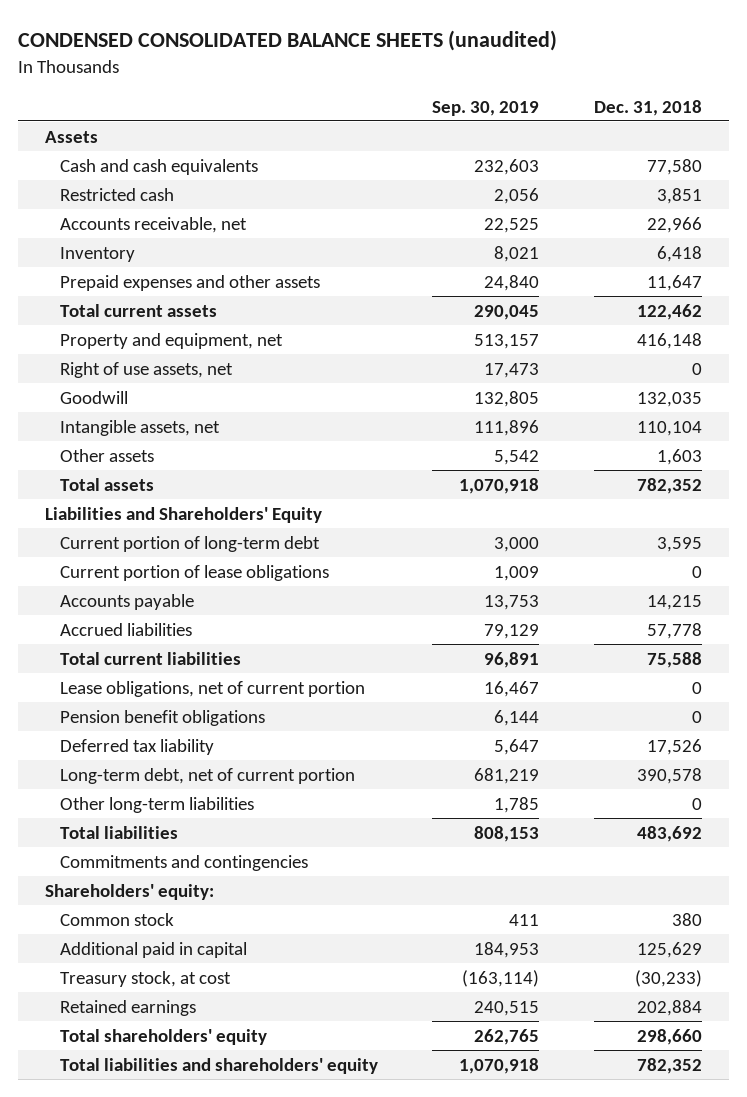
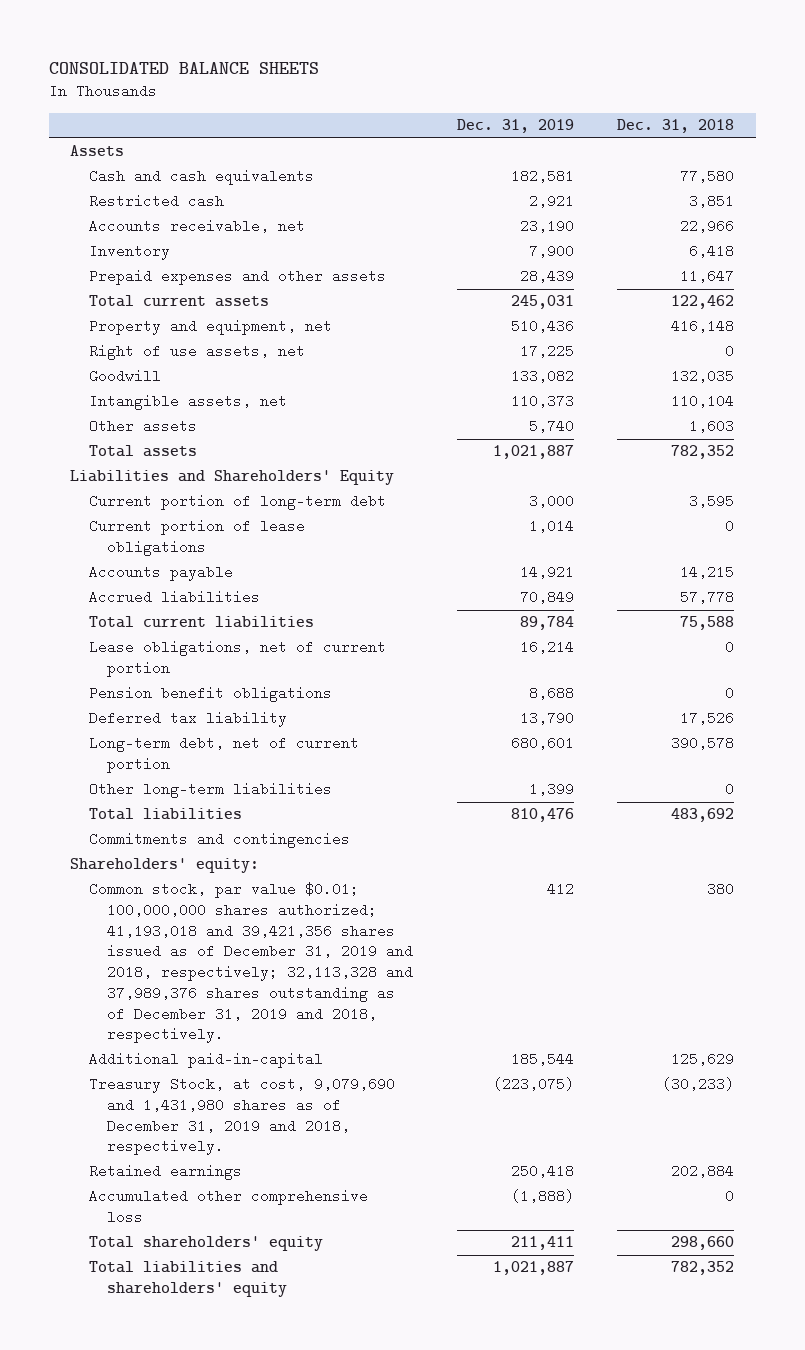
[18,30,558,52] CONDENSED CONSOLIDATED BALANCE SHEETS (unaudited) -> [48,62,319,75] CONSOLIDATED BALANCE SHEETS
[432,100,540,116] Sep. 30, 2019 -> none
none -> [456,119,574,134] Dec. 31, 2019
[59,912,174,926] Common stock -> [88,882,414,1044] Common stock, par value $0.01; 100,000,000 shares authorized; 41,193,018 and 39,421,356 shares issued as of December 31, 2019 and 2018, respectively; 32,113,328 and 37,989,376 shares outstanding as of December 31, 2019 and 2018, respectively.
[59,941,247,958] Additional paid in capital -> [88,1052,323,1069] Additional paid-in-capital
[59,970,231,987] Treasury stock, at cost -> [88,1077,395,1156] Treasury Stock, at cost, 9,079,690 and 1,431,980 shares as of December 31, 2019 and 2018, respectively.
none -> [88,1189,368,1223] Accumulated other comprehensive loss

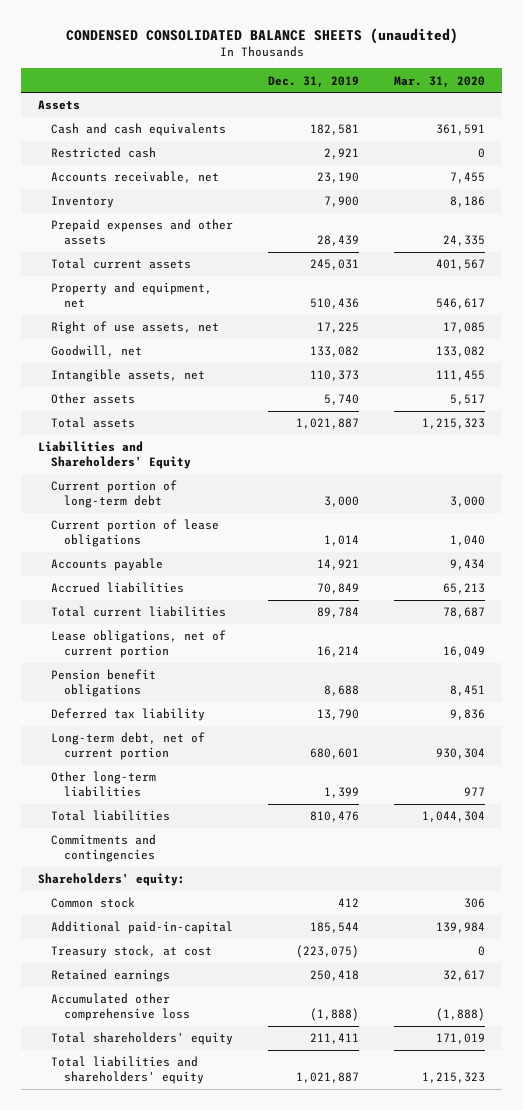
[48,62,319,75] CONSOLIDATED BALANCE SHEETS -> [65,27,458,44] CONDENSED CONSOLIDATED BALANCE SHEETS (unaudited)
[617,119,735,134] Dec. 31, 2018 -> none
none -> [393,75,485,88] Mar. 31, 2020
[88,369,161,384] Goodwill -> [51,345,143,358] Goodwill, net
[88,882,414,1044] Common stock, par value $0.01; 100,000,000 shares authorized; 41,193,018 and 39,421,356 shares issued as of December 31, 2019 and 2018, respectively; 32,113,328 and 37,989,376 shares outstanding as of December 31, 2019 and 2018, respectively. -> [51,897,136,909] Common stock
[88,1077,395,1156] Treasury Stock, at cost, 9,079,690 and 1,431,980 shares as of December 31, 2019 and 2018, respectively. -> [51,945,213,959] Treasury stock, at cost

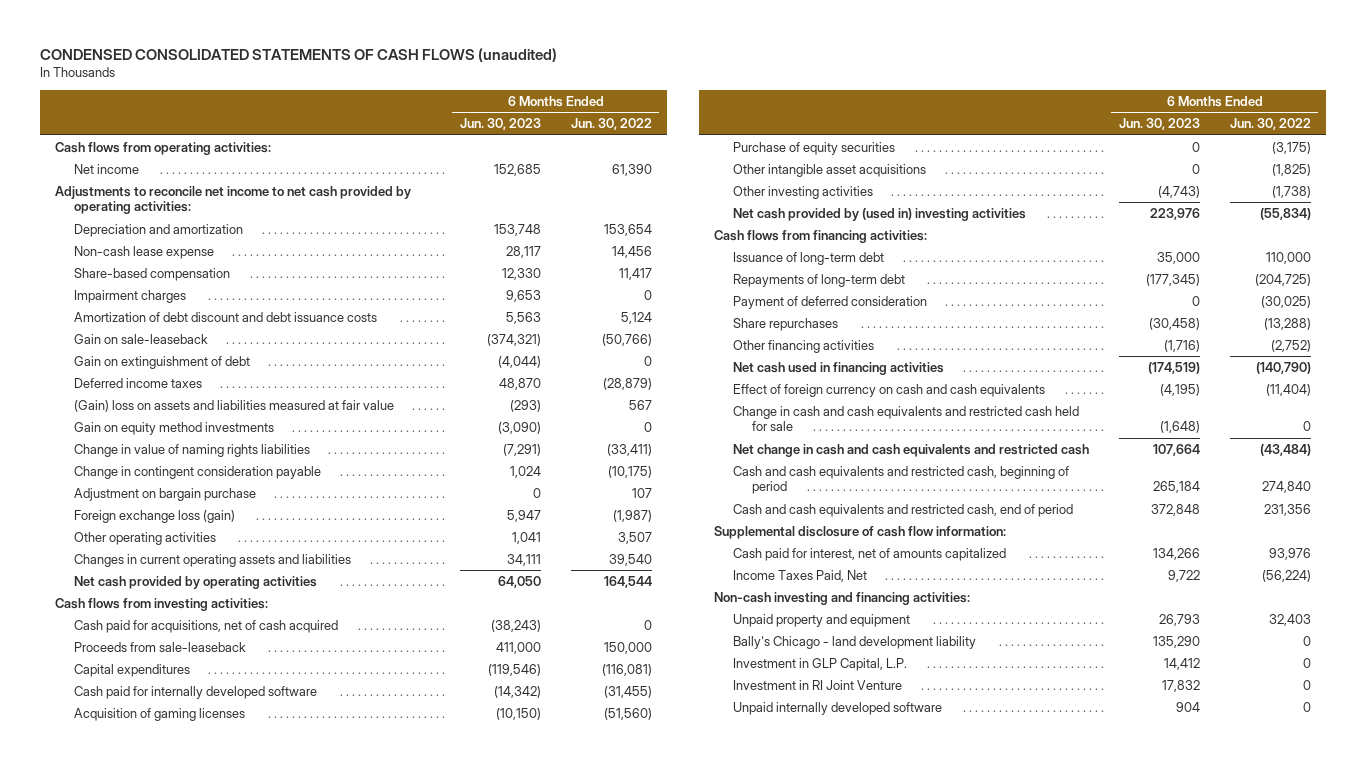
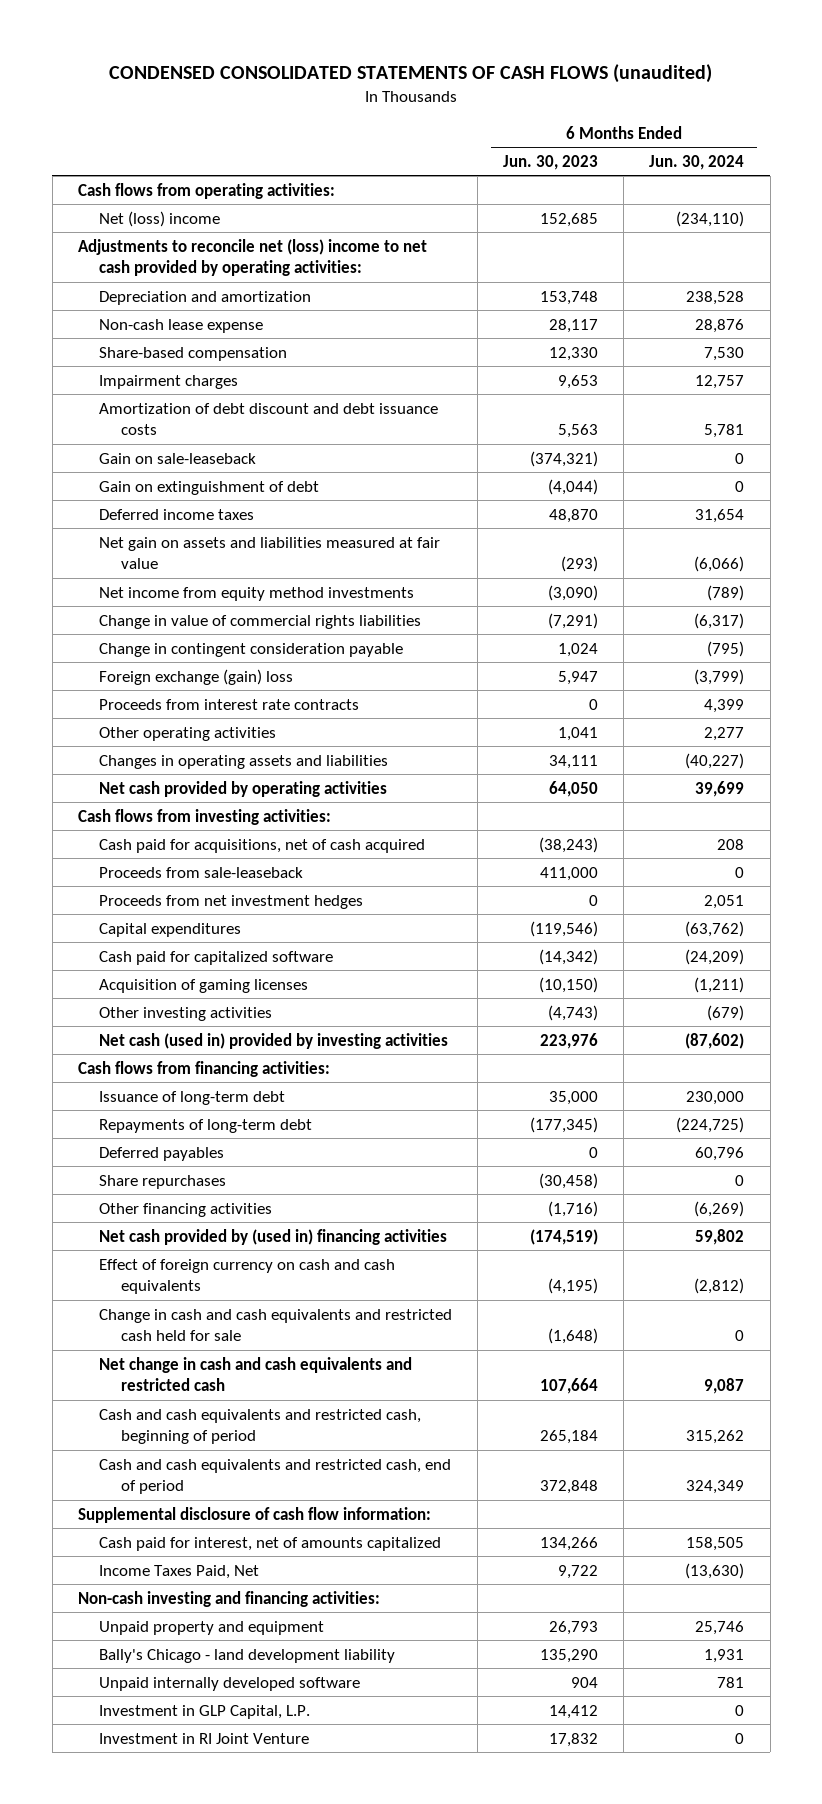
[570,118,652,131] Jun. 30, 2022 -> none
none -> [649,154,745,170] Jun. 30, 2024
[74,163,140,174] Net income -> [99,210,221,227] Net (loss) income
[54,185,411,215] Adjustments to reconcile net income to net cash provided by operating activities: -> [77,238,427,277] Adjustments to reconcile net (loss) income to net cash provided by operating activities:
[74,399,395,412] (Gain) loss on assets and liabilities measured at fair value -> [99,536,441,570] Net gain on assets and liabilities measured at fair value
[74,421,275,435] Gain on equity method investments -> [99,586,415,601] Net income from equity method investments
[74,443,311,457] Change in value of naming rights liabilities -> [99,614,422,629] Change in value of commercial rights liabilities
[74,487,257,501] Adjustment on bargain purchase -> none
[74,509,236,523] Foreign exchange loss (gain) -> [99,668,294,685] Foreign exchange (gain) loss
none -> [99,698,360,710] Proceeds from interest rate contracts
[74,553,352,567] Changes in current operating assets and liabilities -> [99,754,389,769] Changes in operating assets and liabilities
none -> [99,894,364,909] Proceeds from net investment hedges
[74,685,318,699] Cash paid for internally developed software -> [99,950,334,965] Cash paid for capitalized software
[733,141,896,155] Purchase of equity securities -> none
[733,163,927,177] Other intangible asset acquisitions -> none
[733,207,1027,221] Net cash provided by (used in) investing activities -> [99,1032,449,1049] Net cash (used in) provided by investing activities
[733,295,928,309] Payment of deferred consideration -> none
none -> [99,1146,225,1161] Deferred payables
[733,361,945,375] Net cash used in financing activities -> [99,1228,448,1245] Net cash provided by (used in) financing activities
[733,701,943,715] Unpaid internally developed software -> [99,1676,361,1691] Unpaid internally developed software

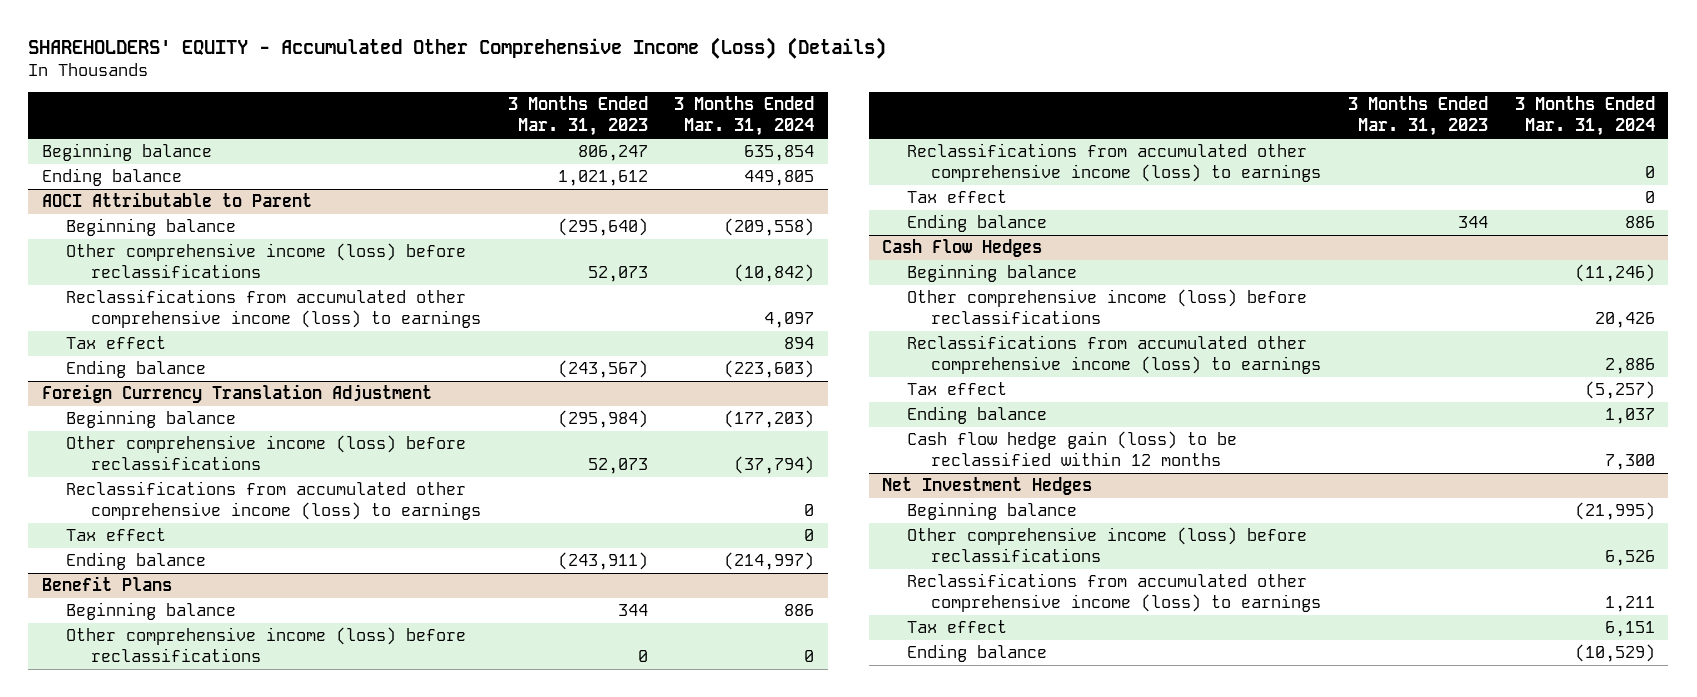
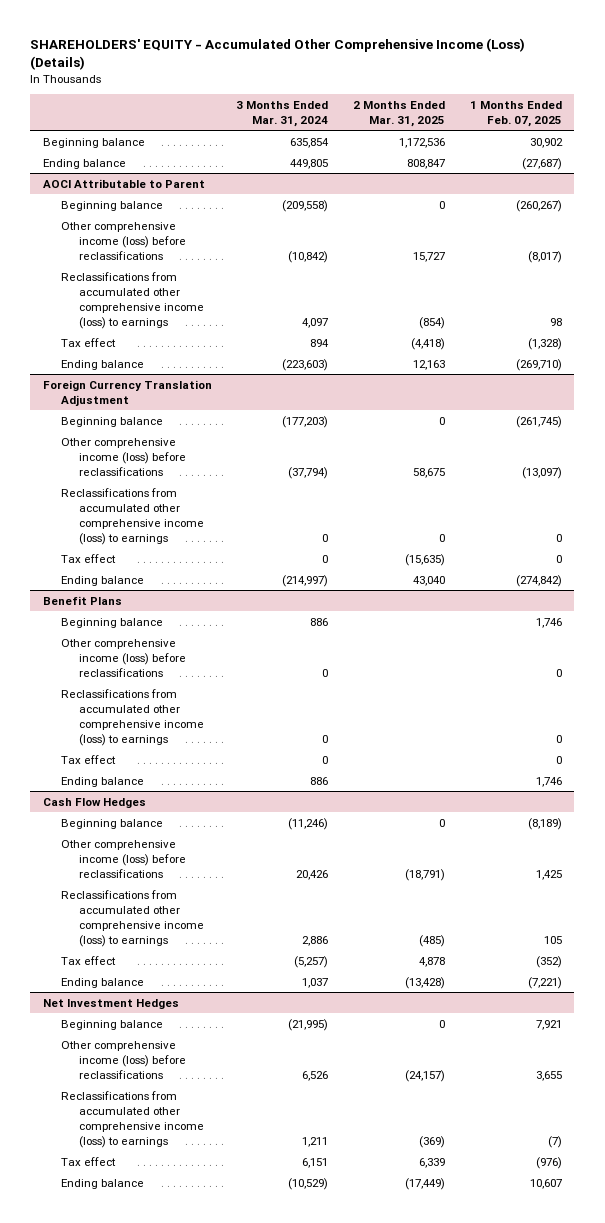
[507,96,648,137] 3 Months Ended Mar. 31, 2023 -> none
none -> [353,101,446,128] 2 Months Ended Mar. 31, 2025
none -> [469,101,562,128] 1 Months Ended Feb. 07, 2025
[906,431,1237,467] Cash flow hedge gain (loss) to be reclassified within 12 months -> none

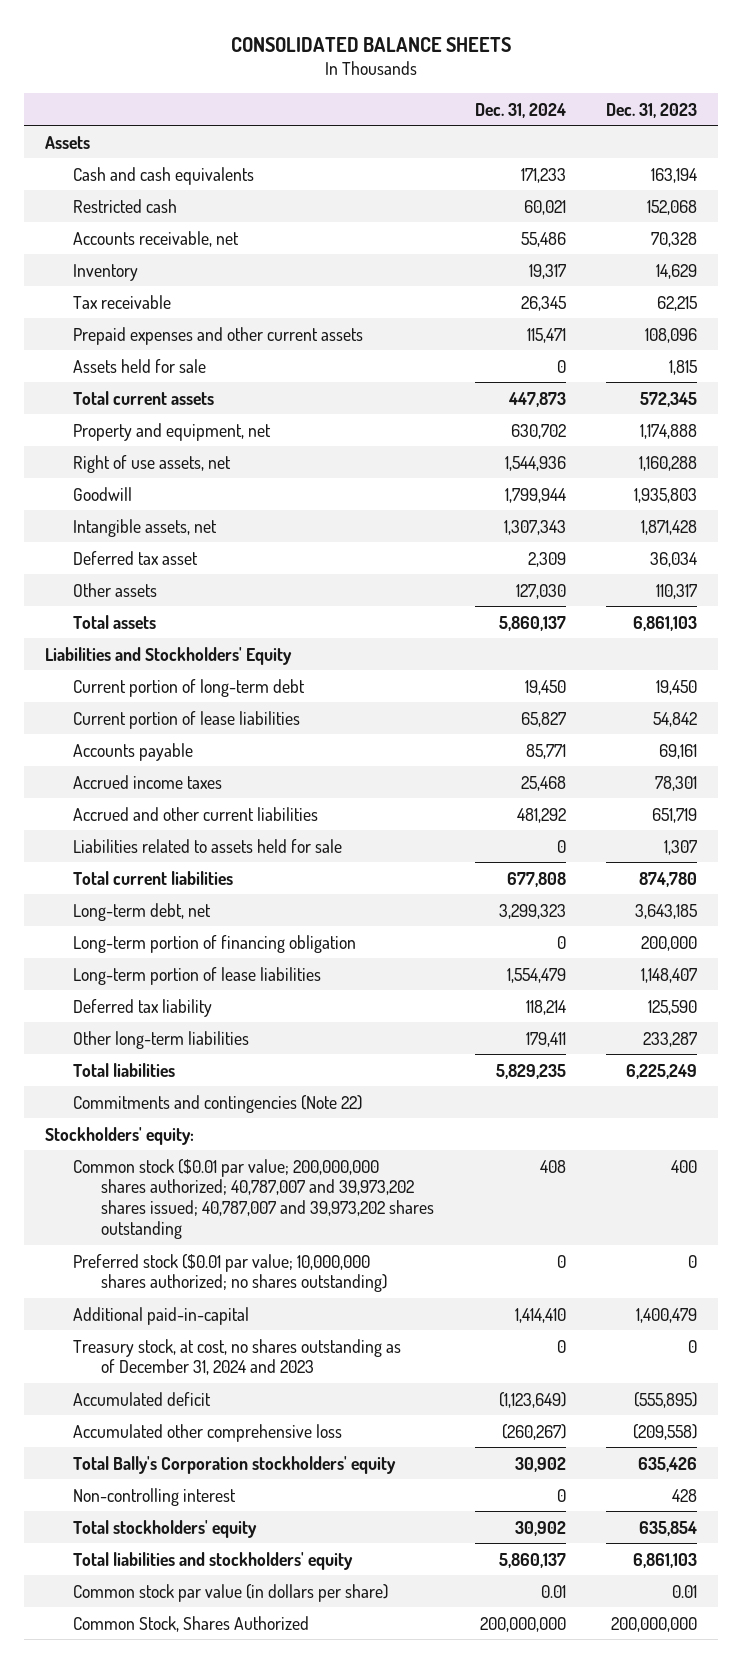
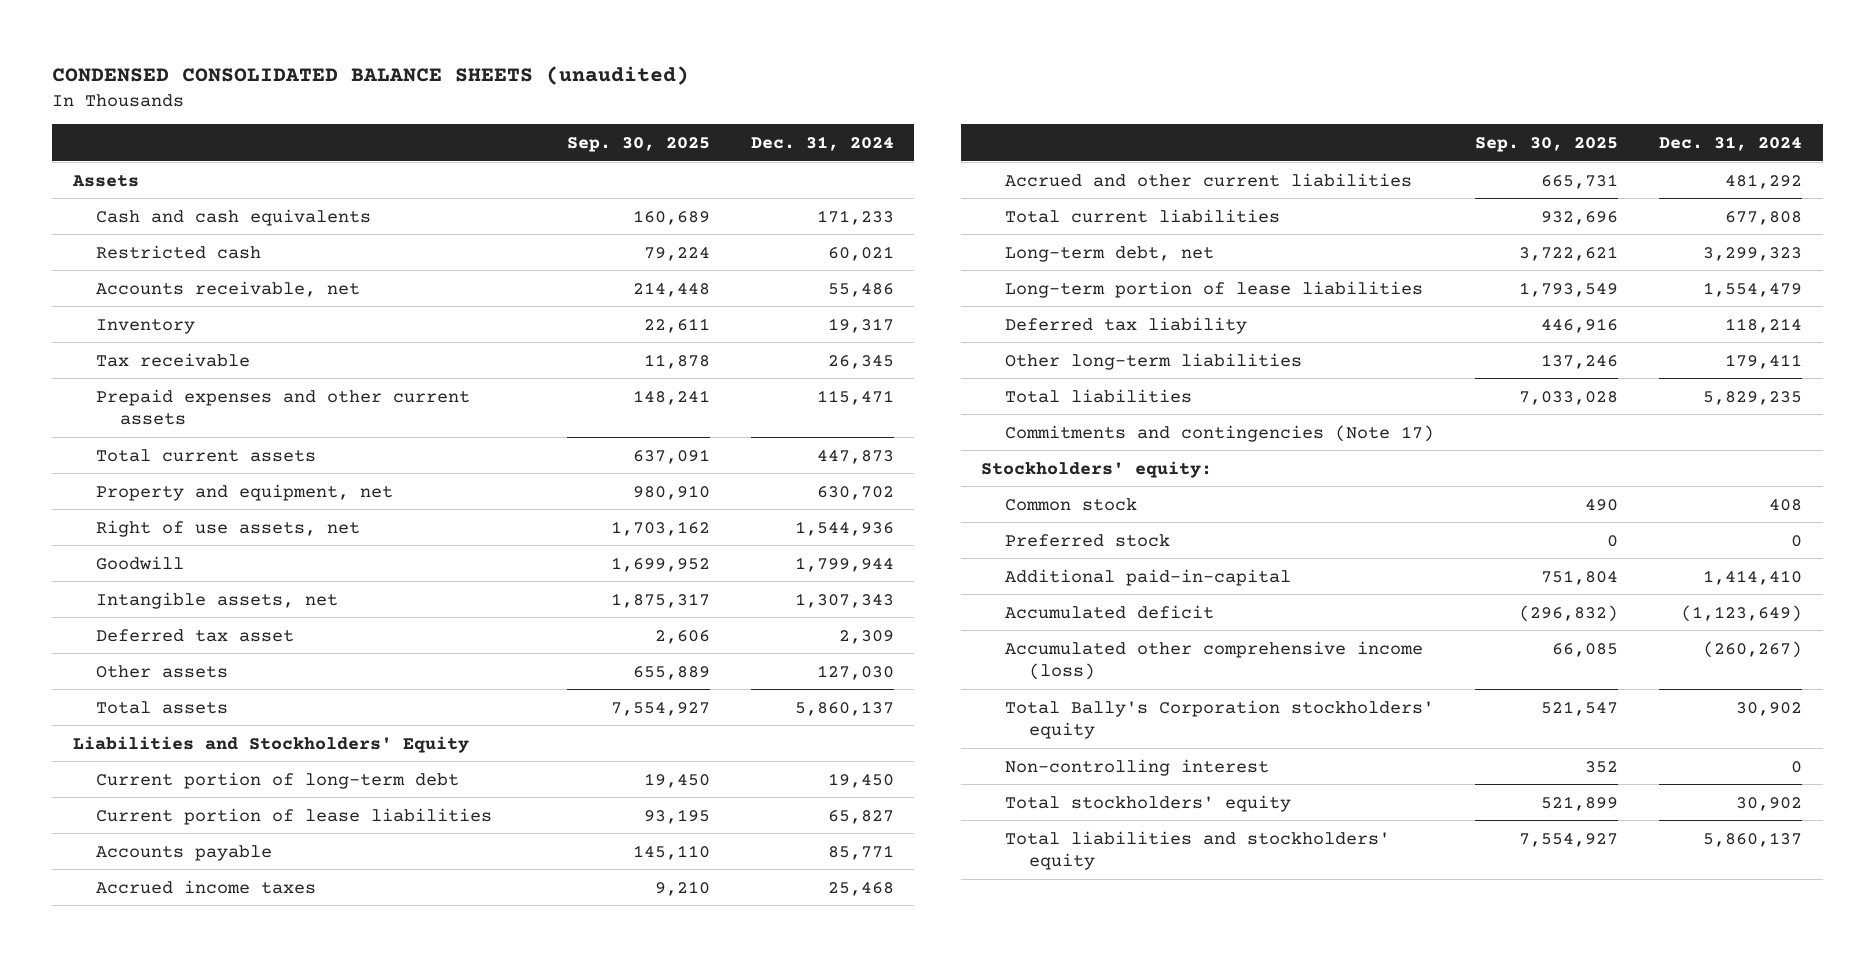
[231,36,512,52] CONSOLIDATED BALANCE SHEETS -> [51,65,689,85] CONDENSED CONSOLIDATED BALANCE SHEETS (unaudited)
[606,102,698,118] Dec. 31, 2023 -> none
none -> [566,136,710,152] Sep. 30, 2025
[72,358,206,373] Assets held for sale -> none
[72,838,342,853] Liabilities related to assets held for sale -> none
[72,934,356,953] Long-term portion of financing obligation -> none
[72,1094,362,1113] Commitments and contingencies (Note 22) -> [1005,424,1435,442] Commitments and contingencies (Note 17)
[72,1158,434,1240] Common stock ($0.01 par value; 200,000,000 shares authorized; 40,787,007 and 39,973,202 shares issued; 40,787,007 and 39,973,202 shares outstanding -> [1005,497,1138,511] Common stock
[72,1253,387,1293] Preferred stock ($0.01 par value; 10,000,000 shares authorized; no shares outstanding) -> [1005,533,1171,547] Preferred stock
[72,1338,401,1376] Treasury stock, at cost, no shares outstanding as of December 31, 2024 and 2023 -> none
[72,1423,342,1442] Accumulated other comprehensive loss -> [1005,640,1424,680] Accumulated other comprehensive income (loss)
[72,1583,388,1602] Common stock par value (in dollars per share) -> none
[72,1615,309,1632] Common Stock, Shares Authorized -> none

